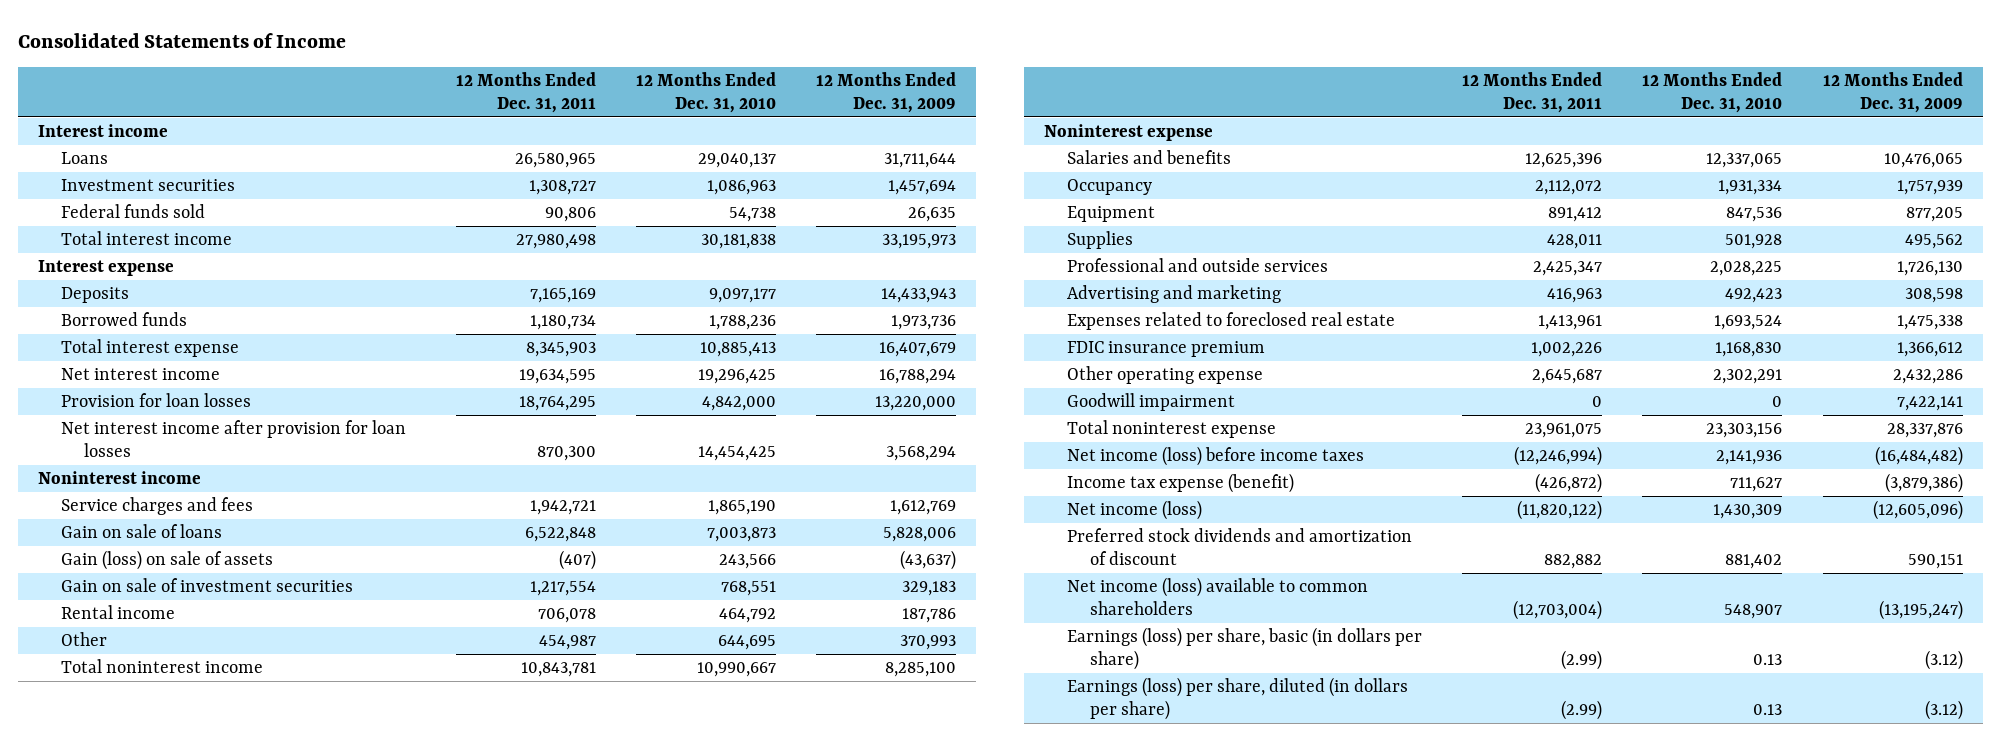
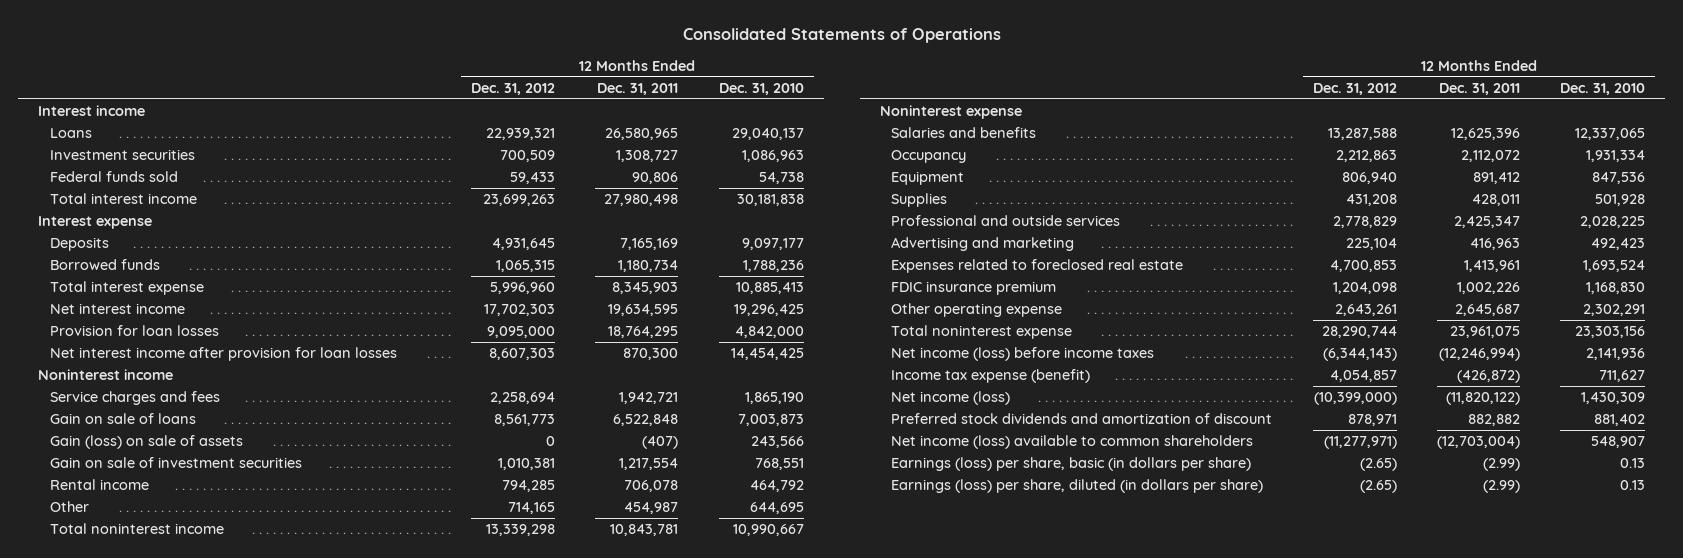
[17,32,346,48] Consolidated Statements of Income -> [682,28,1001,44] Consolidated Statements of Operations
[815,72,956,113] 12 Months Ended Dec. 31, 2009 -> none
none -> [470,82,555,95] Dec. 31, 2012
[1067,393,1236,412] Goodwill impairment -> none

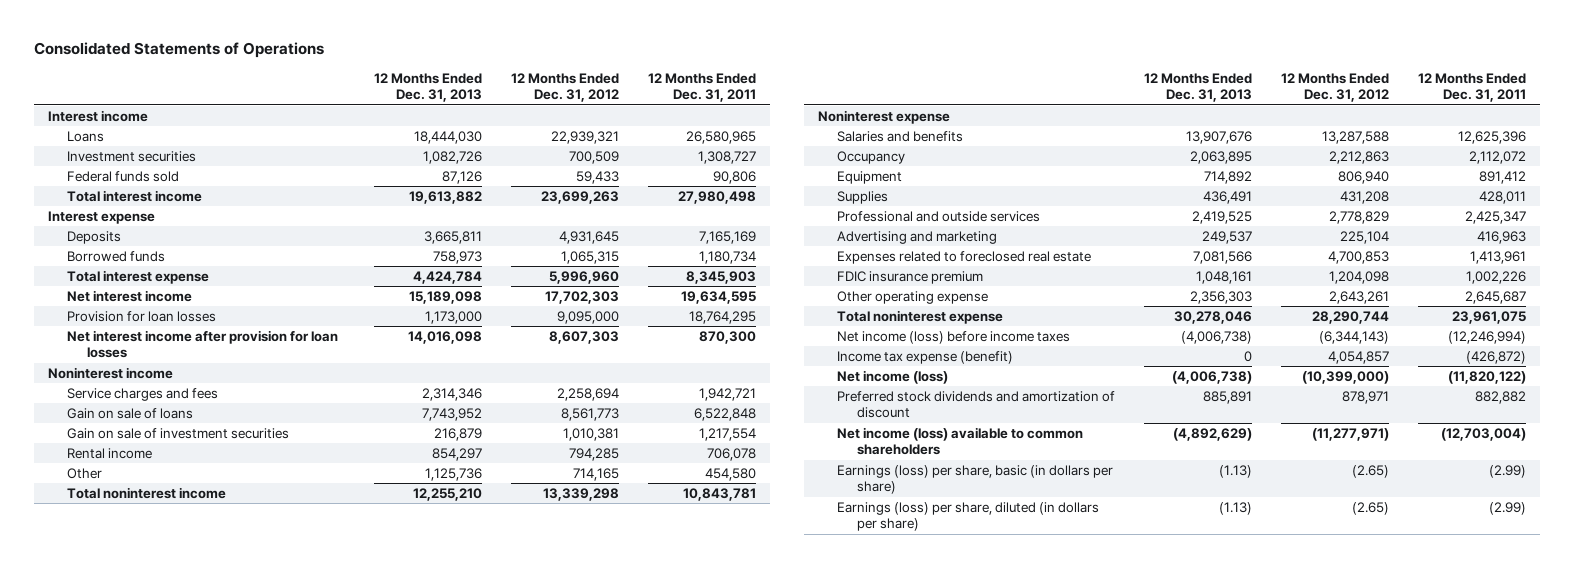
[718,82,804,95] Dec. 31, 2010 -> none
none -> [374,72,483,103] 12 Months Ended Dec. 31, 2013
[49,435,243,450] Gain (loss) on sale of assets -> none
[624,502,679,515] 454,987 -> [704,467,756,481] 454,580

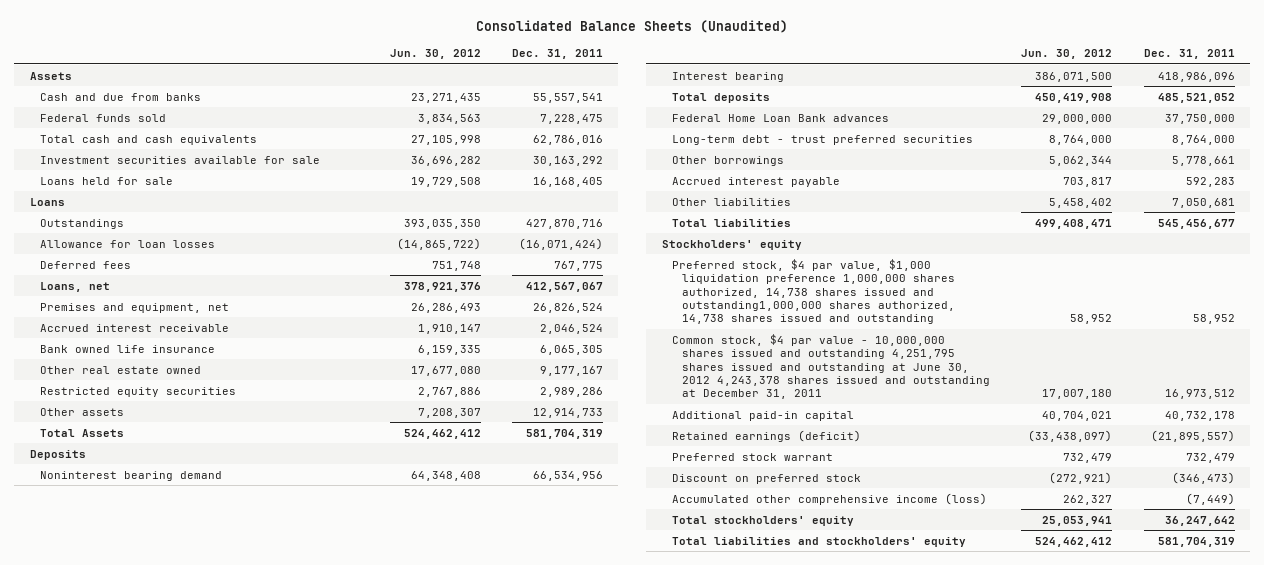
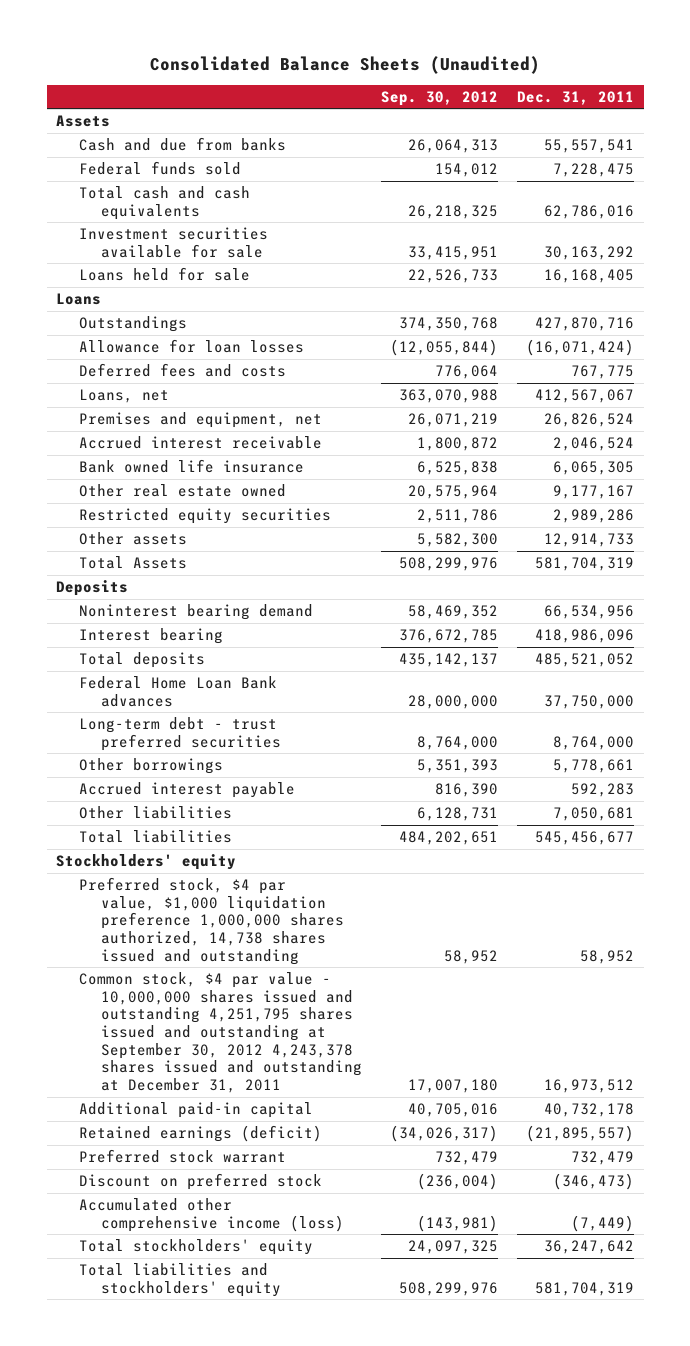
[389,48,481,59] Jun. 30, 2012 -> none
none -> [381,90,499,106] Sep. 30, 2012
[40,260,132,269] Deferred fees -> [78,362,286,377] Deferred fees and costs
[671,258,956,325] Preferred stock, $4 par value, $1,000 liquidation preference 1,000,000 shares authorized, 14,738 shares issued and outstanding1,000,000 shares authorized, 14,738 shares issued and outstanding -> [78,876,345,965] Preferred stock, $4 par value, $1,000 liquidation preference 1,000,000 shares authorized, 14,738 shares issued and outstanding
[671,333,991,400] Common stock, $4 par value - 10,000,000 shares issued and outstanding 4,251,795 shares issued and outstanding at June 30, 2012 4,243,378 shares issued and outstanding at December 31, 2011 -> [78,971,363,1094] Common stock, $4 par value - 10,000,000 shares issued and outstanding 4,251,795 shares issued and outstanding at September 30, 2012 4,243,378 shares issued and outstanding at December 31, 2011

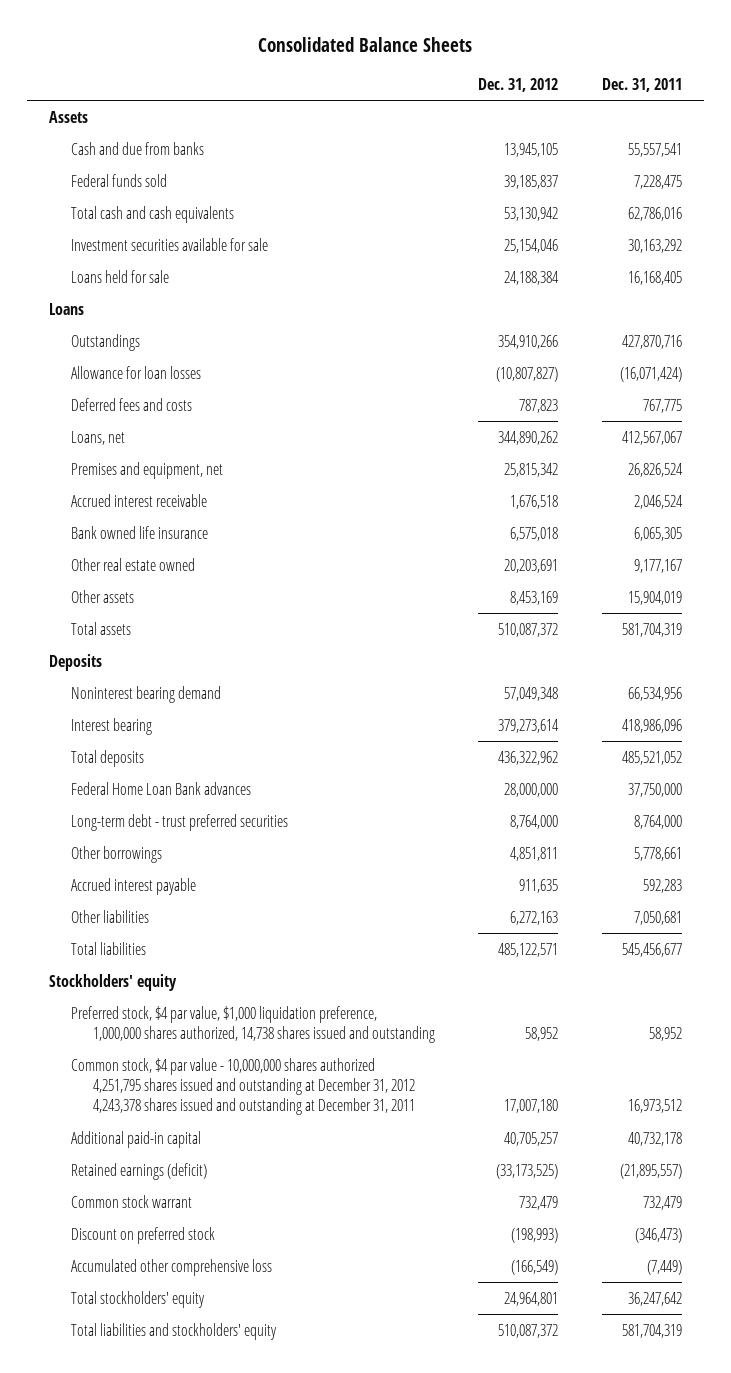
[150,55,541,74] Consolidated Balance Sheets (Unaudited) -> [258,37,473,53] Consolidated Balance Sheets
[381,90,499,106] Sep. 30, 2012 -> none
none -> [478,78,559,93] Dec. 31, 2012
[78,507,331,524] Restricted equity securities -> none
[544,532,635,547] 12,914,733 -> [627,590,682,605] 15,904,019
[78,555,187,569] Total Assets -> [70,621,131,635] Total assets
[78,876,345,965] Preferred stock, $4 par value, $1,000 liquidation preference 1,000,000 shares authorized, 14,738 shares issued and outstanding -> [70,1005,435,1044] Preferred stock, $4 par value, $1,000 liquidation preference, 1,000,000 shares authorized, 14,738 shares issued and outstanding
[78,971,363,1094] Common stock, $4 par value - 10,000,000 shares issued and outstanding 4,251,795 shares issued and outstanding at September 30, 2012 4,243,378 shares issued and outstanding at December 31, 2011 -> [70,1057,415,1116] Common stock, $4 par value - 10,000,000 shares authorized 4,251,795 shares issued and outstanding at December 31, 2012 4,243,378 shares issued and outstanding at December 31, 2011
[78,1148,286,1163] Preferred stock warrant -> [70,1194,192,1208] Common stock warrant
[78,1197,345,1232] Accumulated other comprehensive income (loss) -> [70,1258,272,1276] Accumulated other comprehensive loss

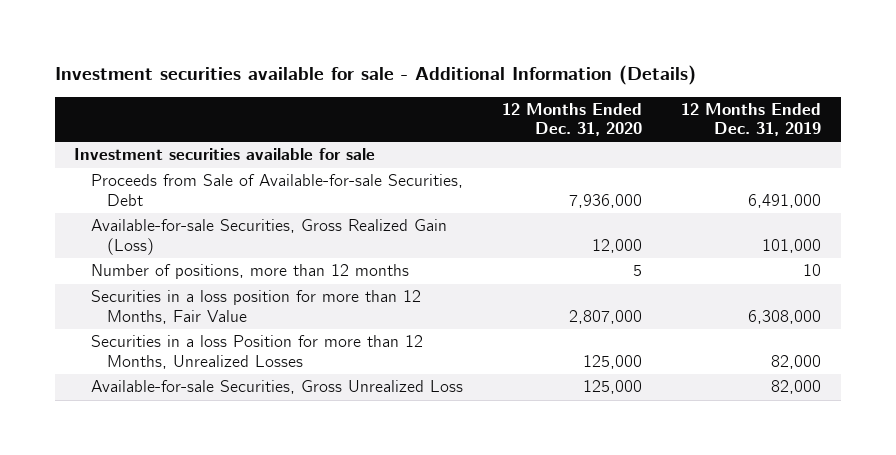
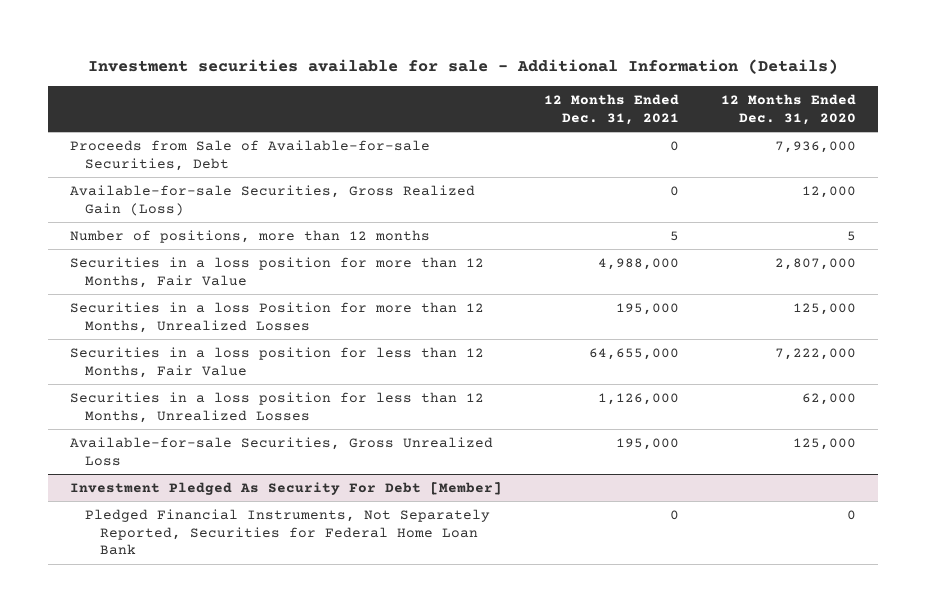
[681,102,822,137] 12 Months Ended Dec. 31, 2019 -> none
none -> [543,93,679,125] 12 Months Ended Dec. 31, 2021
[74,148,376,161] Investment securities available for sale -> none
none -> [69,346,484,378] Securities in a loss position for less than 12 Months, Fair Value
none -> [69,391,484,423] Securities in a loss position for less than 12 Months, Unrealized Losses
none -> [69,481,502,495] Investment Pledged As Security For Debt [Member]
none -> [84,508,490,556] Pledged Financial Instruments, Not Separately Reported, Securities for Federal Home Loan Bank

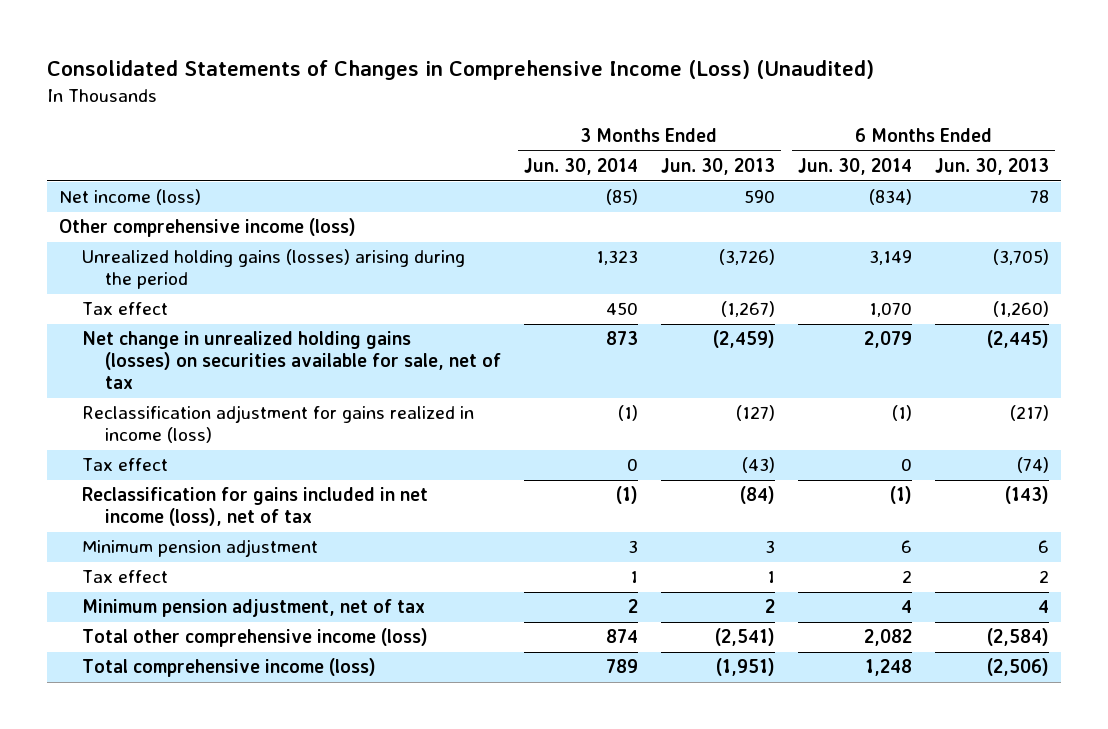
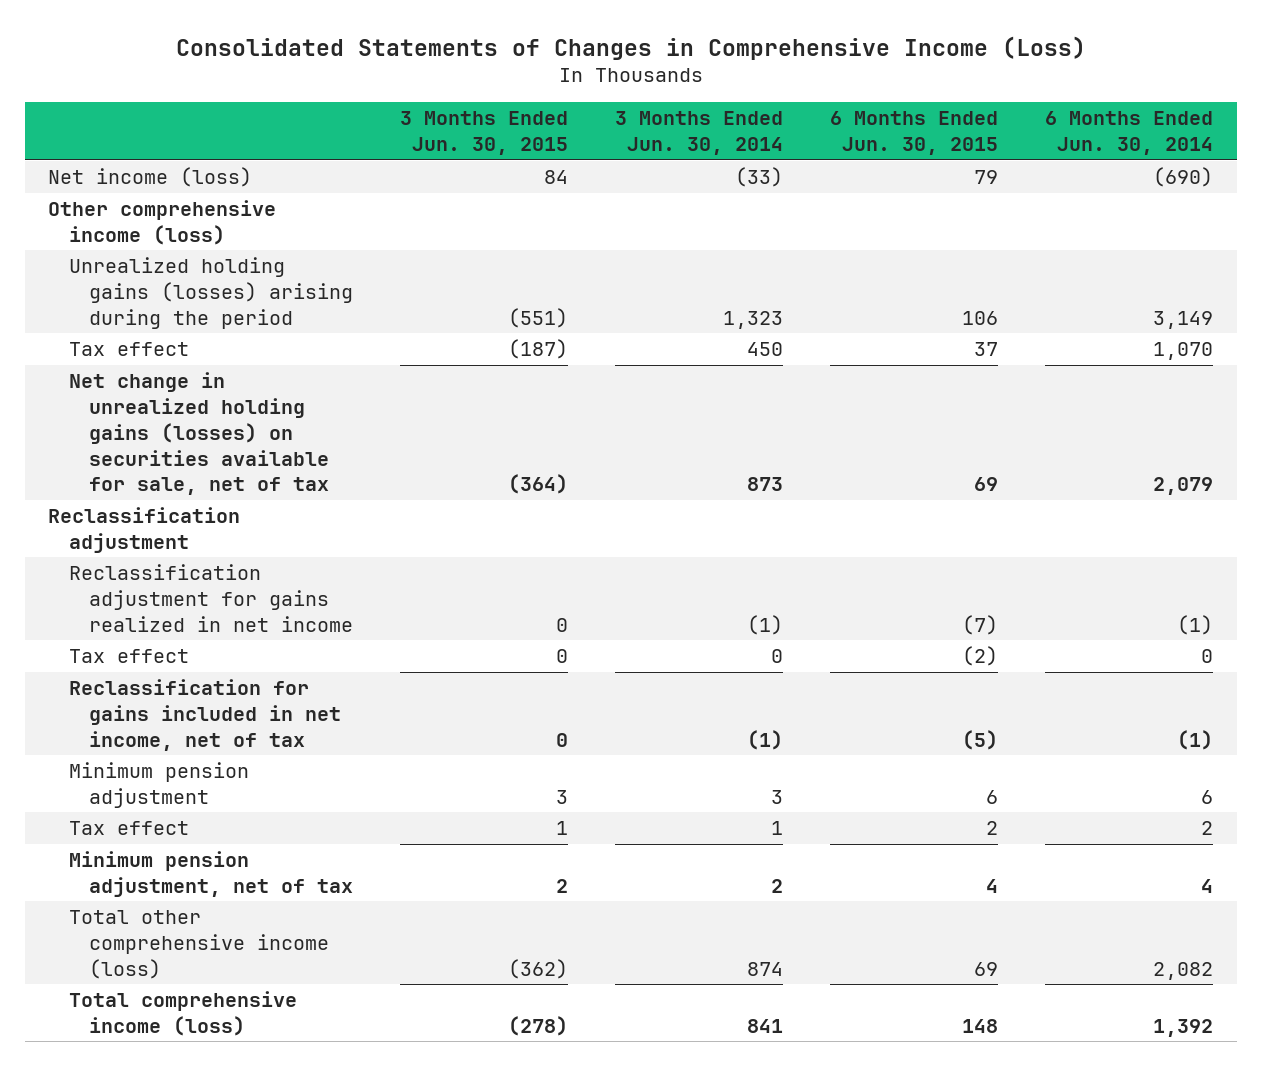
[46,60,874,81] Consolidated Statements of Changes in Comprehensive Income (Loss) (Unaudited) -> [175,35,1086,60] Consolidated Statements of Changes in Comprehensive Income (Loss)
[661,158,776,176] Jun. 30, 2013 -> none
[935,158,1050,176] Jun. 30, 2013 -> none
none -> [400,111,569,156] 3 Months Ended Jun. 30, 2015
none -> [830,111,999,156] 6 Months Ended Jun. 30, 2015
[605,189,638,206] (85) -> [735,167,784,188] (33)
[869,189,913,206] (834) -> [1153,167,1214,188] (690)
none -> [48,507,241,553] Reclassification adjustment
[81,405,474,444] Reclassification adjustment for gains realized in income (loss) -> [68,564,354,632] Reclassification adjustment for gains realized in net income
[81,487,428,527] Reclassification for gains included in net income (loss), net of tax -> [68,679,342,751] Reclassification for gains included in net income, net of tax
[605,659,638,674] 789 -> [747,1018,784,1033] 841
[865,659,913,677] 1,248 -> [1153,1018,1214,1037] 1,392

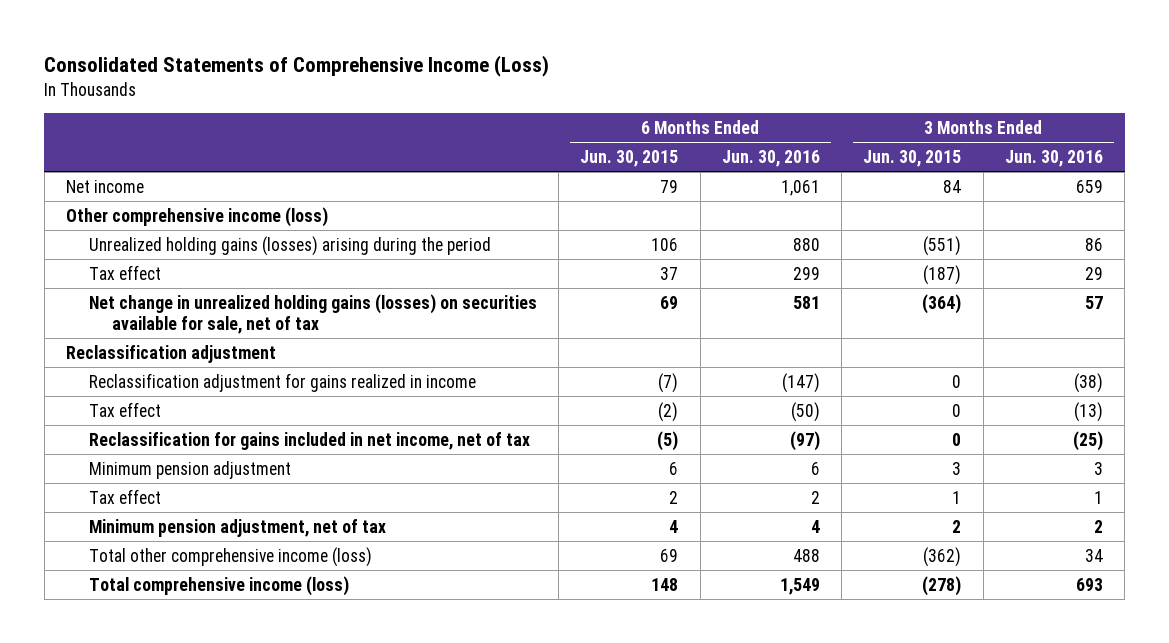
[175,35,1086,60] Consolidated Statements of Changes in Comprehensive Income (Loss) -> [44,54,550,77] Consolidated Statements of Comprehensive Income (Loss)
[615,111,784,156] 3 Months Ended Jun. 30, 2014 -> none
[1045,111,1214,156] 6 Months Ended Jun. 30, 2014 -> none
none -> [721,150,820,168] Jun. 30, 2016
none -> [1004,150,1103,168] Jun. 30, 2016
[48,167,253,188] Net income (loss) -> [66,179,145,193] Net income
[68,564,354,632] Reclassification adjustment for gains realized in net income -> [88,372,476,392] Reclassification adjustment for gains realized in income

